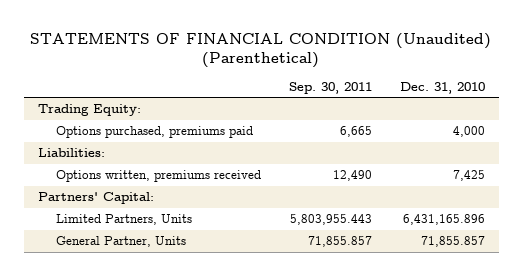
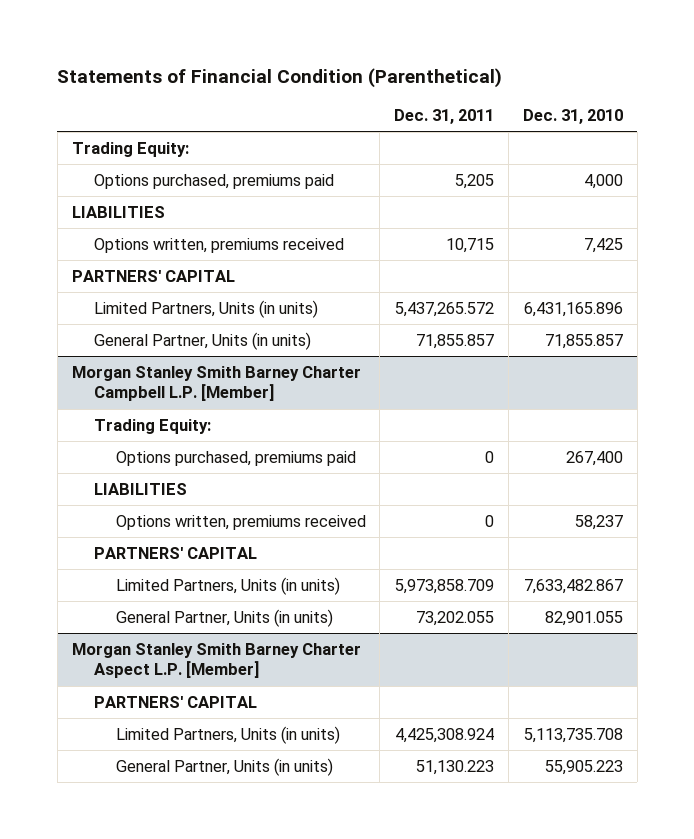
[30,32,492,69] STATEMENTS OF FINANCIAL CONDITION (Unaudited) (Parenthetical) -> [57,67,503,88] Statements of Financial Condition (Parenthetical)
[288,81,372,94] Sep. 30, 2011 -> none
none -> [394,109,495,125] Dec. 31, 2011
[38,148,106,158] Liabilities: -> [71,205,165,218] LIABILITIES
[38,192,155,205] Partners' Capital: -> [71,269,235,282] PARTNERS' CAPITAL
[55,214,192,226] Limited Partners, Units -> [93,299,318,318] Limited Partners, Units (in units)
[55,236,186,248] General Partner, Units -> [93,331,311,350] General Partner, Units (in units)
none -> [71,365,361,402] Morgan Stanley Smith Barney Charter Campbell L.P. [Member]
none -> [93,418,211,434] Trading Equity:
none -> [115,450,356,466] Options purchased, premiums paid
none -> [93,482,187,495] LIABILITIES
none -> [115,514,366,530] Options written, premiums received
none -> [93,546,257,559] PARTNERS' CAPITAL
none -> [115,576,340,595] Limited Partners, Units (in units)
none -> [115,608,333,627] General Partner, Units (in units)
none -> [71,642,361,679] Morgan Stanley Smith Barney Charter Aspect L.P. [Member]
none -> [93,695,257,708] PARTNERS' CAPITAL
none -> [115,725,340,744] Limited Partners, Units (in units)
none -> [115,757,333,776] General Partner, Units (in units)

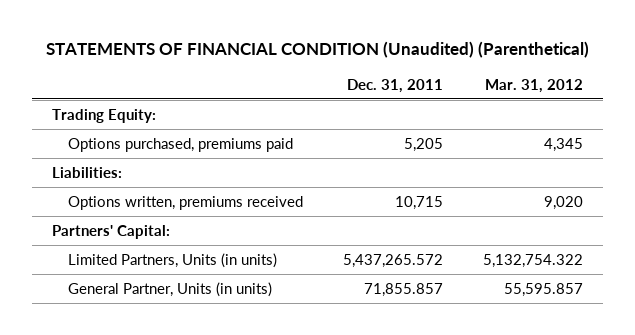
[57,67,503,88] Statements of Financial Condition (Parenthetical) -> [45,41,589,59] STATEMENTS OF FINANCIAL CONDITION (Unaudited) (Parenthetical)
[522,109,623,125] Dec. 31, 2010 -> none
none -> [484,78,583,93] Mar. 31, 2012
[71,205,165,218] LIABILITIES -> [52,166,123,178] Liabilities:
[71,269,235,282] PARTNERS' CAPITAL -> [52,224,171,239] Partners' Capital:
[71,365,361,402] Morgan Stanley Smith Barney Charter Campbell L.P. [Member] -> none
[93,418,211,434] Trading Equity: -> none
[115,450,356,466] Options purchased, premiums paid -> none
[93,482,187,495] LIABILITIES -> none
[115,514,366,530] Options written, premiums received -> none
[93,546,257,559] PARTNERS' CAPITAL -> none
[115,576,340,595] Limited Partners, Units (in units) -> none
[115,608,333,627] General Partner, Units (in units) -> none
[71,642,361,679] Morgan Stanley Smith Barney Charter Aspect L.P. [Member] -> none
[93,695,257,708] PARTNERS' CAPITAL -> none
[115,725,340,744] Limited Partners, Units (in units) -> none
[115,757,333,776] General Partner, Units (in units) -> none

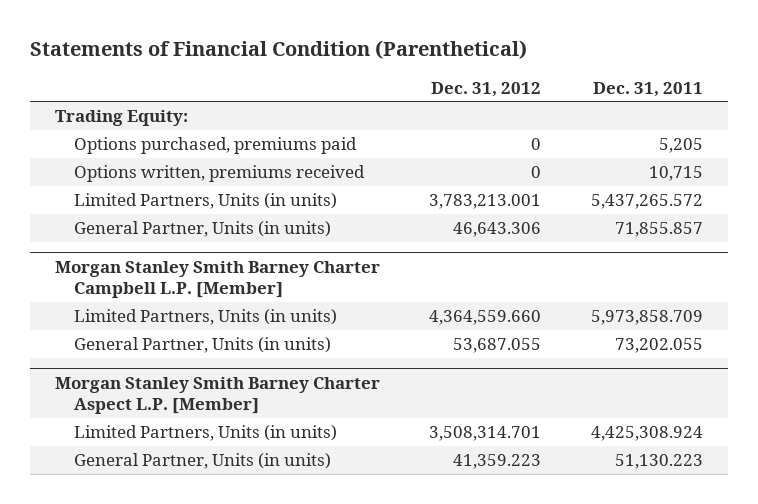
[45,41,589,59] STATEMENTS OF FINANCIAL CONDITION (Unaudited) (Parenthetical) -> [29,40,527,60] Statements of Financial Condition (Parenthetical)
[484,78,583,93] Mar. 31, 2012 -> none
none -> [431,81,542,97] Dec. 31, 2012
[52,166,123,178] Liabilities: -> none
[52,224,171,239] Partners' Capital: -> none
none -> [54,260,380,299] Morgan Stanley Smith Barney Charter Campbell L.P. [Member]
none -> [74,309,338,326] Limited Partners, Units (in units)
none -> [74,337,332,354] General Partner, Units (in units)
none -> [54,376,380,415] Morgan Stanley Smith Barney Charter Aspect L.P. [Member]
none -> [74,425,338,442] Limited Partners, Units (in units)
none -> [74,453,332,470] General Partner, Units (in units)

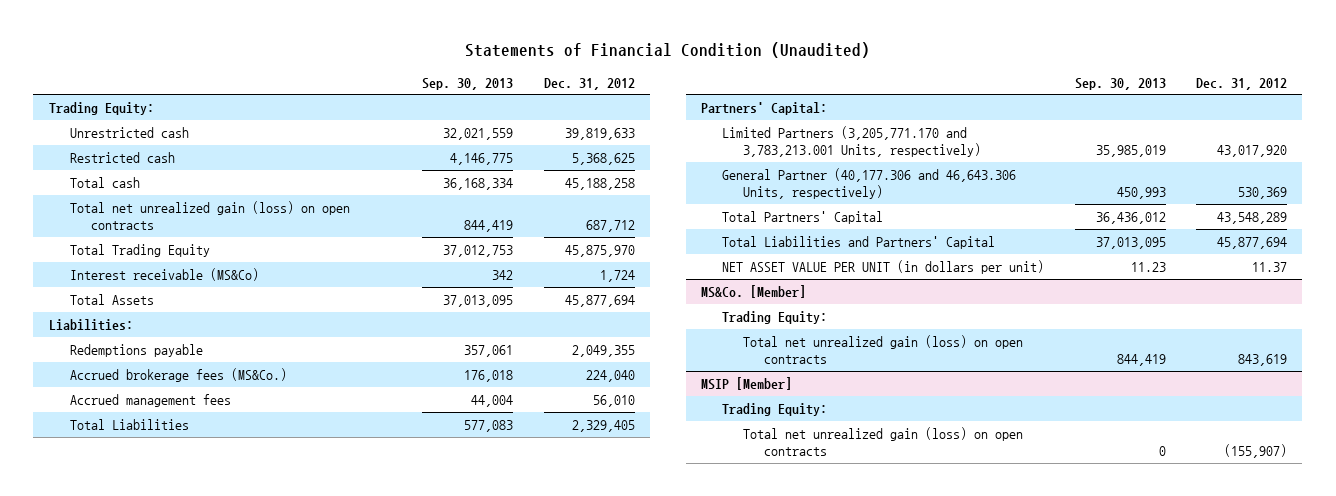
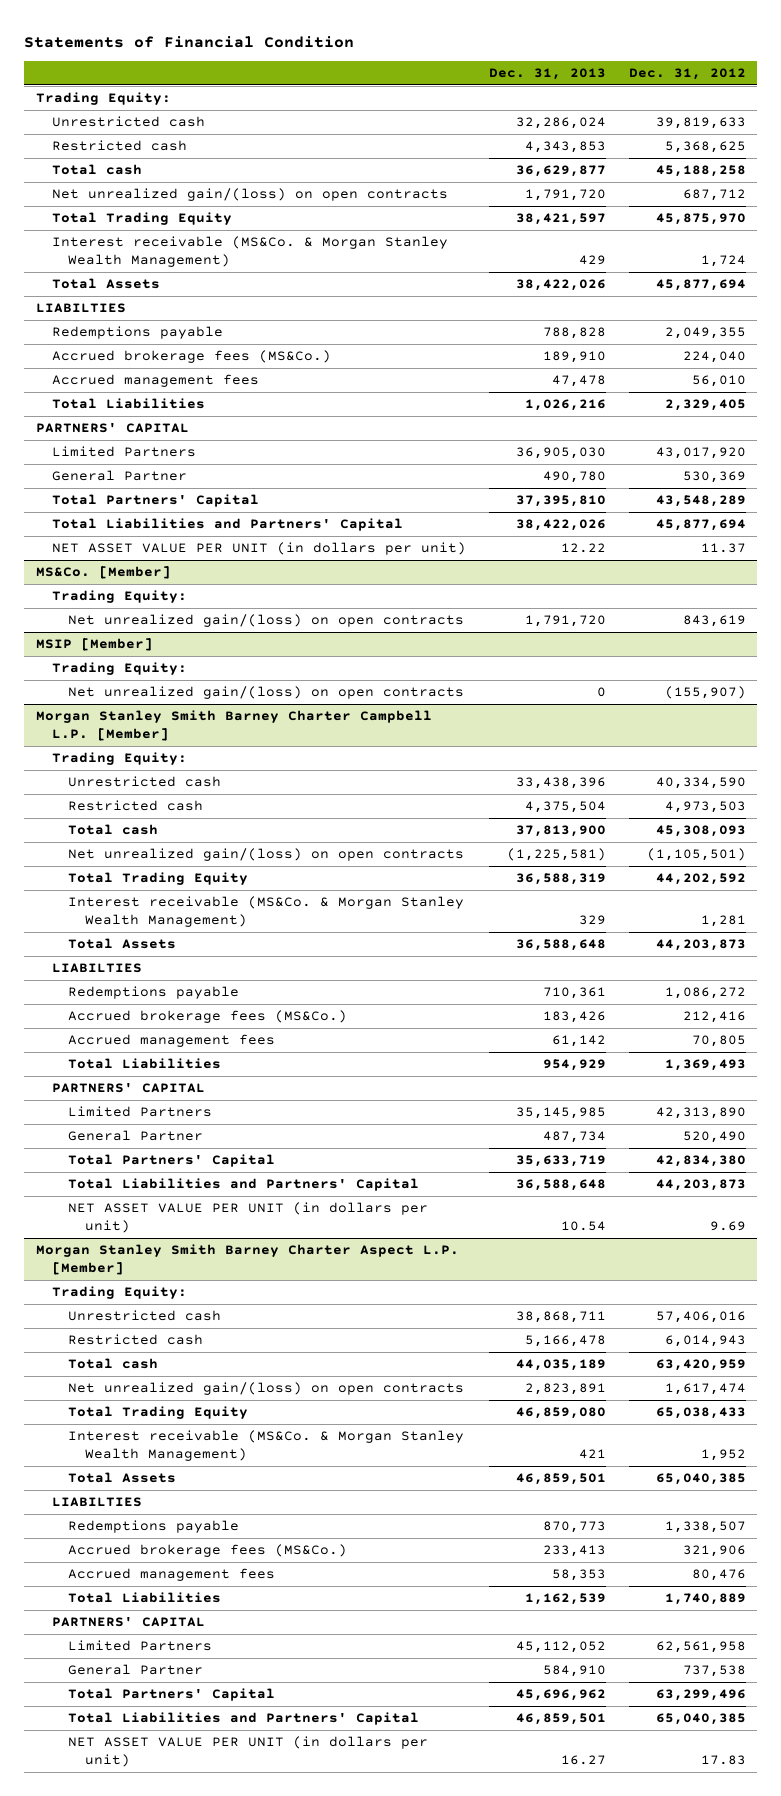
[464,42,870,59] Statements of Financial Condition (Unaudited) -> [24,35,355,48] Statements of Financial Condition
[422,77,514,90] Sep. 30, 2013 -> none
none -> [488,68,606,81] Dec. 31, 2013
[69,200,350,231] Total net unrealized gain (loss) on open contracts -> [52,188,449,202] Net unrealized gain/(loss) on open contracts
[69,267,259,281] Interest receivable (MS&Co) -> [52,236,449,268] Interest receivable (MS&Co. & Morgan Stanley Wealth Management)
[48,318,133,331] Liabilities: -> [35,303,126,314] LIABILTIES
[700,101,827,115] Partners' Capital: -> [35,423,189,434] PARTNERS' CAPITAL
[722,125,982,158] Limited Partners (3,205,771.170 and 3,783,213.001 Units, respectively) -> [52,446,197,458] Limited Partners
[722,167,1017,200] General Partner (40,177.306 and 46,643.306 Units, respectively) -> [52,470,188,482] General Partner
[743,334,1024,365] Total net unrealized gain (loss) on open contracts -> [68,614,465,628] Net unrealized gain/(loss) on open contracts
[743,426,1024,457] Total net unrealized gain (loss) on open contracts -> [68,686,465,700] Net unrealized gain/(loss) on open contracts
none -> [35,710,432,742] Morgan Stanley Smith Barney Charter Campbell L.P. [Member]
none -> [52,752,188,766] Trading Equity:
none -> [68,776,222,788] Unrestricted cash
none -> [68,800,204,812] Restricted cash
none -> [68,824,159,836] Total cash
none -> [68,848,465,862] Net unrealized gain/(loss) on open contracts
none -> [68,872,249,886] Total Trading Equity
none -> [68,896,465,928] Interest receivable (MS&Co. & Morgan Stanley Wealth Management)
none -> [68,938,177,950] Total Assets
none -> [52,963,143,974] LIABILTIES
none -> [68,986,240,1000] Redemptions payable
none -> [68,1010,348,1024] Accrued brokerage fees (MS&Co.)
none -> [68,1034,276,1048] Accrued management fees
none -> [68,1058,222,1070] Total Liabilities
none -> [52,1083,206,1094] PARTNERS' CAPITAL
none -> [68,1106,213,1118] Limited Partners
none -> [68,1130,204,1142] General Partner
none -> [68,1154,276,1168] Total Partners' Capital
none -> [68,1178,420,1192] Total Liabilities and Partners' Capital
none -> [68,1202,429,1234] NET ASSET VALUE PER UNIT (in dollars per unit)
none -> [35,1244,459,1276] Morgan Stanley Smith Barney Charter Aspect L.P. [Member]
none -> [52,1286,188,1300] Trading Equity:
none -> [68,1310,222,1322] Unrestricted cash
none -> [68,1334,204,1346] Restricted cash
none -> [68,1358,159,1370] Total cash
none -> [68,1382,465,1396] Net unrealized gain/(loss) on open contracts
none -> [68,1406,249,1420] Total Trading Equity
none -> [68,1430,465,1462] Interest receivable (MS&Co. & Morgan Stanley Wealth Management)
none -> [68,1472,177,1484] Total Assets
none -> [52,1497,143,1508] LIABILTIES
none -> [68,1520,240,1534] Redemptions payable
none -> [68,1544,348,1558] Accrued brokerage fees (MS&Co.)
none -> [68,1568,276,1582] Accrued management fees
none -> [68,1592,222,1604] Total Liabilities
none -> [52,1617,206,1628] PARTNERS' CAPITAL
none -> [68,1640,213,1652] Limited Partners
none -> [68,1664,204,1676] General Partner
none -> [68,1688,276,1702] Total Partners' Capital
none -> [68,1712,420,1726] Total Liabilities and Partners' Capital
none -> [68,1736,429,1768] NET ASSET VALUE PER UNIT (in dollars per unit)

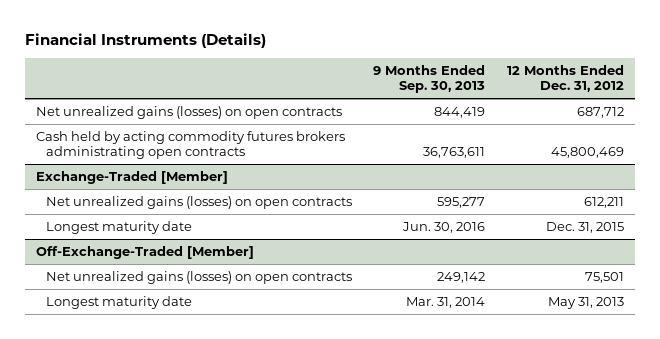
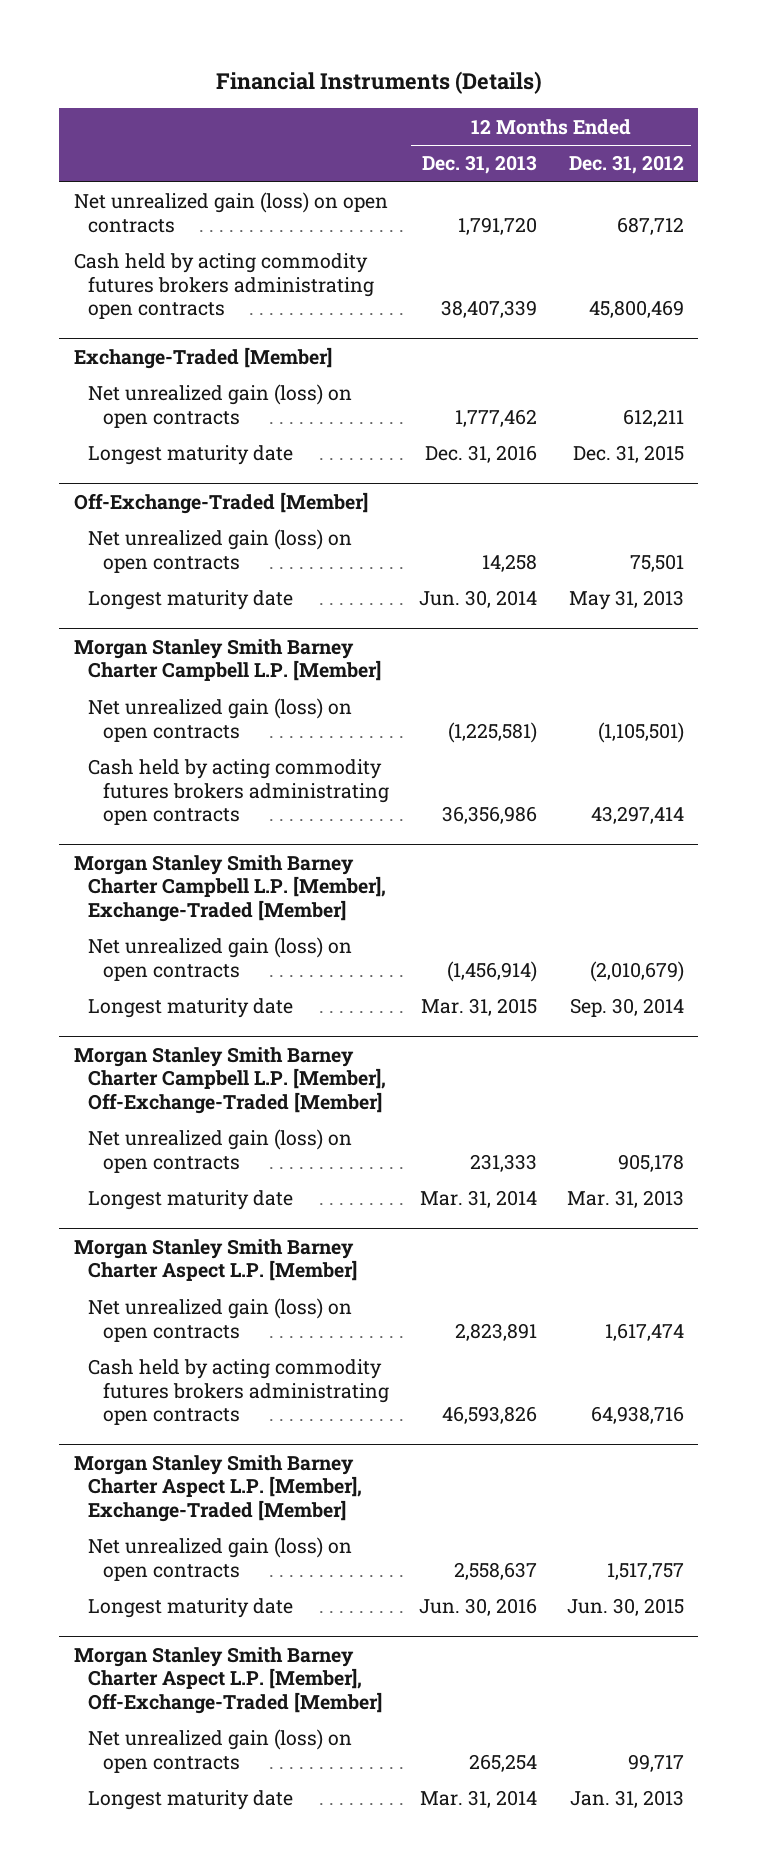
[373,65,486,94] 9 Months Ended Sep. 30, 2013 -> none
none -> [421,155,537,175] Dec. 31, 2013
[36,106,343,120] Net unrealized gains (losses) on open contracts -> [74,192,389,233] Net unrealized gain (loss) on open contracts
[45,196,352,210] Net unrealized gains (losses) on open contracts -> [88,384,353,428] Net unrealized gain (loss) on open contracts
[45,271,352,285] Net unrealized gains (losses) on open contracts -> [88,529,353,573] Net unrealized gain (loss) on open contracts
none -> [74,639,382,682] Morgan Stanley Smith Barney Charter Campbell L.P. [Member]
none -> [88,698,353,742] Net unrealized gain (loss) on open contracts
none -> [88,759,389,826] Cash held by acting commodity futures brokers administrating open contracts
none -> [74,855,387,922] Morgan Stanley Smith Barney Charter Campbell L.P. [Member], Exchange-Traded [Member]
none -> [88,937,353,981] Net unrealized gain (loss) on open contracts
none -> [88,998,294,1019] Longest maturity date
none -> [74,1047,387,1114] Morgan Stanley Smith Barney Charter Campbell L.P. [Member], Off-Exchange-Traded [Member]
none -> [88,1129,353,1173] Net unrealized gain (loss) on open contracts
none -> [88,1190,294,1211] Longest maturity date
none -> [74,1239,358,1282] Morgan Stanley Smith Barney Charter Aspect L.P. [Member]
none -> [88,1298,353,1342] Net unrealized gain (loss) on open contracts
none -> [88,1359,389,1426] Cash held by acting commodity futures brokers administrating open contracts
none -> [74,1455,363,1522] Morgan Stanley Smith Barney Charter Aspect L.P. [Member], Exchange-Traded [Member]
none -> [88,1537,353,1581] Net unrealized gain (loss) on open contracts
none -> [88,1598,294,1619] Longest maturity date
none -> [74,1647,383,1714] Morgan Stanley Smith Barney Charter Aspect L.P. [Member], Off-Exchange-Traded [Member]
none -> [88,1729,353,1773] Net unrealized gain (loss) on open contracts
none -> [88,1790,294,1811] Longest maturity date

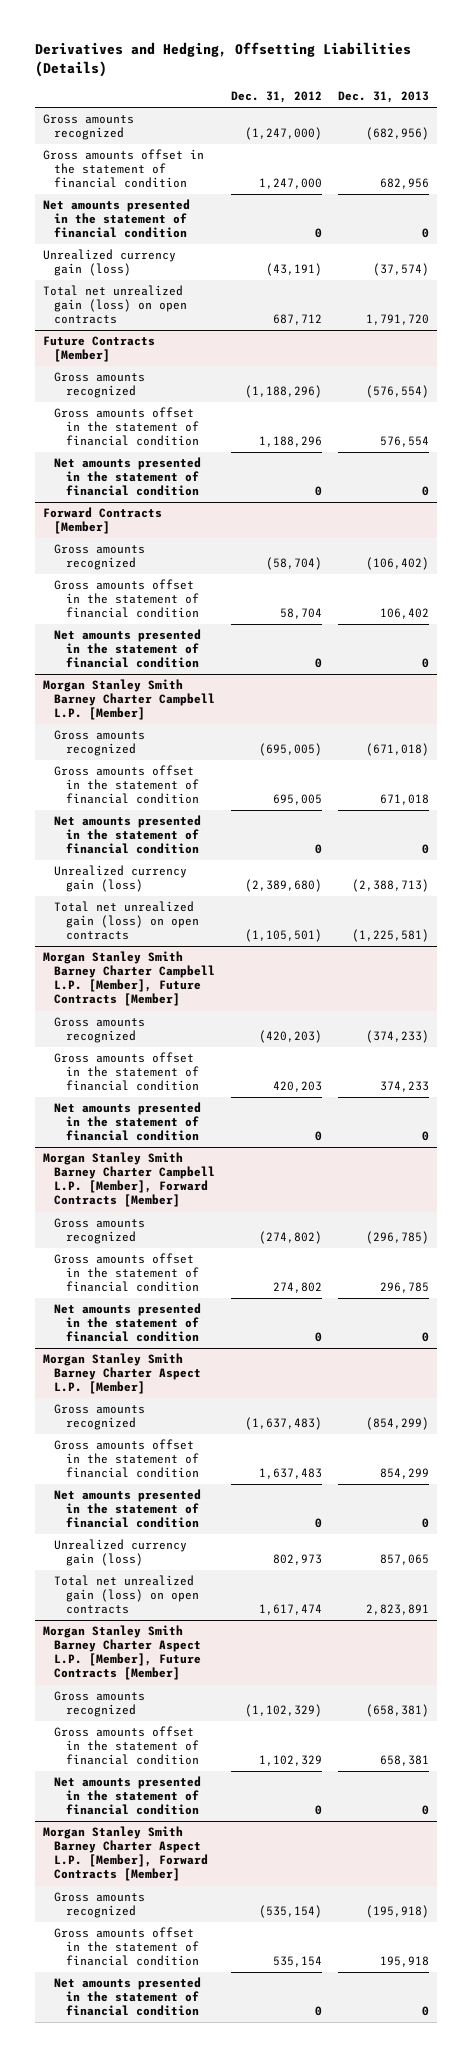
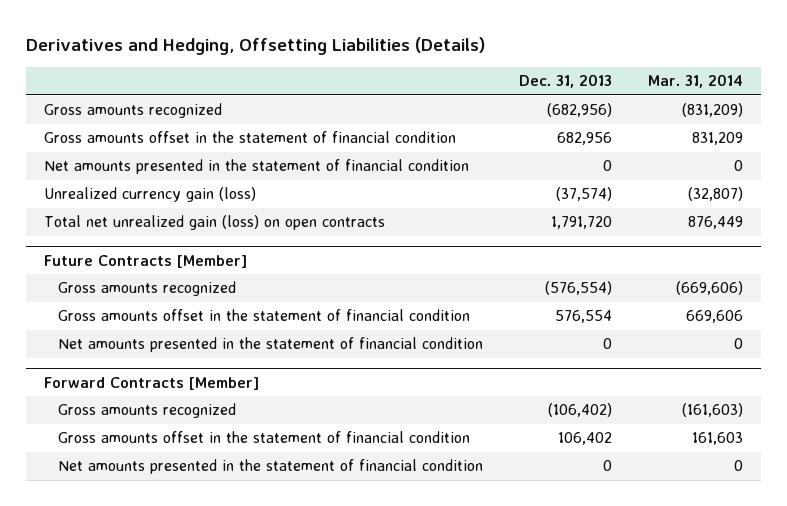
[231,91,323,104] Dec. 31, 2012 -> none
none -> [647,74,743,89] Mar. 31, 2014
[42,679,216,721] Morgan Stanley Smith Barney Charter Campbell L.P. [Member] -> none
[54,730,146,757] Gross amounts recognized -> none
[54,765,199,805] Gross amounts offset in the statement of financial condition -> none
[54,815,202,855] Net amounts presented in the statement of financial condition -> none
[54,865,188,893] Unrealized currency gain (loss) -> none
[54,901,199,941] Total net unrealized gain (loss) on open contracts -> none
[42,951,216,1007] Morgan Stanley Smith Barney Charter Campbell L.P. [Member], Future Contracts [Member] -> none
[54,1017,146,1044] Gross amounts recognized -> none
[54,1052,199,1092] Gross amounts offset in the statement of financial condition -> none
[54,1102,202,1142] Net amounts presented in the statement of financial condition -> none
[42,1152,216,1208] Morgan Stanley Smith Barney Charter Campbell L.P. [Member], Forward Contracts [Member] -> none
[54,1218,146,1245] Gross amounts recognized -> none
[54,1253,199,1293] Gross amounts offset in the statement of financial condition -> none
[54,1303,202,1343] Net amounts presented in the statement of financial condition -> none
[42,1353,202,1395] Morgan Stanley Smith Barney Charter Aspect L.P. [Member] -> none
[54,1404,146,1431] Gross amounts recognized -> none
[54,1439,199,1479] Gross amounts offset in the statement of financial condition -> none
[54,1489,202,1529] Net amounts presented in the statement of financial condition -> none
[54,1539,188,1567] Unrealized currency gain (loss) -> none
[54,1575,199,1615] Total net unrealized gain (loss) on open contracts -> none
[42,1625,202,1681] Morgan Stanley Smith Barney Charter Aspect L.P. [Member], Future Contracts [Member] -> none
[54,1691,146,1718] Gross amounts recognized -> none
[54,1726,199,1766] Gross amounts offset in the statement of financial condition -> none
[54,1776,202,1816] Net amounts presented in the statement of financial condition -> none
[42,1826,209,1882] Morgan Stanley Smith Barney Charter Aspect L.P. [Member], Forward Contracts [Member] -> none
[54,1892,146,1919] Gross amounts recognized -> none
[54,1927,199,1967] Gross amounts offset in the statement of financial condition -> none
[54,1977,202,2017] Net amounts presented in the statement of financial condition -> none

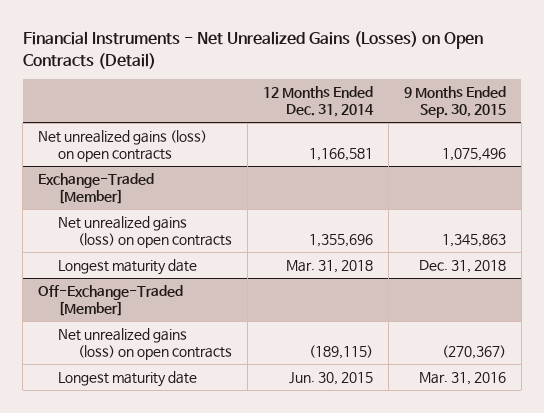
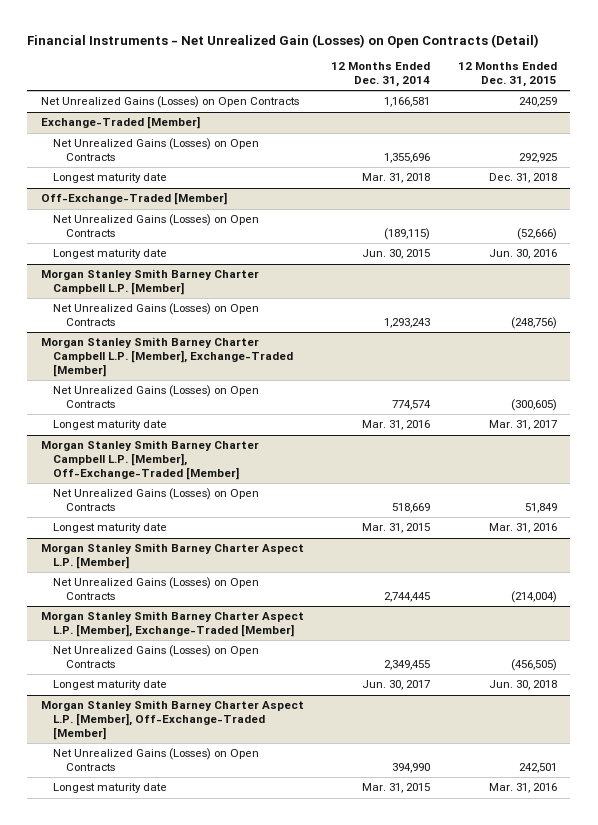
[22,31,483,69] Financial Instruments - Net Unrealized Gains (Losses) on Open Contracts (Detail) -> [27,33,540,48] Financial Instruments - Net Unrealized Gain (Losses) on Open Contracts (Detail)
[403,86,506,119] 9 Months Ended Sep. 30, 2015 -> none
none -> [457,62,557,88] 12 Months Ended Dec. 31, 2015
[38,130,208,162] Net unrealized gains (loss) on open contracts -> [40,96,299,109] Net Unrealized Gains (Losses) on Open Contracts
[57,216,232,248] Net unrealized gains (loss) on open contracts -> [53,138,260,162] Net Unrealized Gains (Losses) on Open Contracts
[57,328,232,360] Net unrealized gains (loss) on open contracts -> [53,214,260,238] Net Unrealized Gains (Losses) on Open Contracts
none -> [40,269,259,296] Morgan Stanley Smith Barney Charter Campbell L.P. [Member]
none -> [53,303,260,327] Net Unrealized Gains (Losses) on Open Contracts
none -> [40,337,294,377] Morgan Stanley Smith Barney Charter Campbell L.P. [Member], Exchange-Traded [Member]
none -> [53,385,260,409] Net Unrealized Gains (Losses) on Open Contracts
none -> [53,420,168,431] Longest maturity date
none -> [40,440,259,480] Morgan Stanley Smith Barney Charter Campbell L.P. [Member], Off-Exchange-Traded [Member]
none -> [53,488,260,512] Net Unrealized Gains (Losses) on Open Contracts
none -> [53,523,168,534] Longest maturity date
none -> [40,543,304,570] Morgan Stanley Smith Barney Charter Aspect L.P. [Member]
none -> [53,577,260,601] Net Unrealized Gains (Losses) on Open Contracts
none -> [40,611,304,638] Morgan Stanley Smith Barney Charter Aspect L.P. [Member], Exchange-Traded [Member]
none -> [53,645,260,669] Net Unrealized Gains (Losses) on Open Contracts
none -> [53,680,168,691] Longest maturity date
none -> [40,700,304,740] Morgan Stanley Smith Barney Charter Aspect L.P. [Member], Off-Exchange-Traded [Member]
none -> [53,748,260,772] Net Unrealized Gains (Losses) on Open Contracts
none -> [53,783,168,794] Longest maturity date

